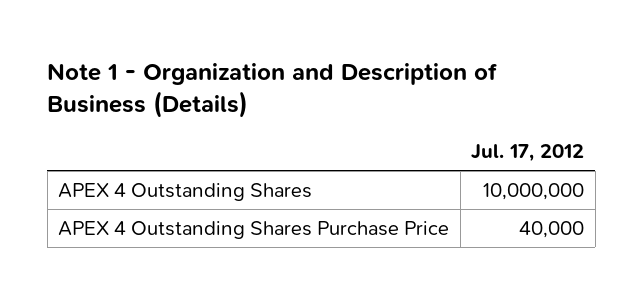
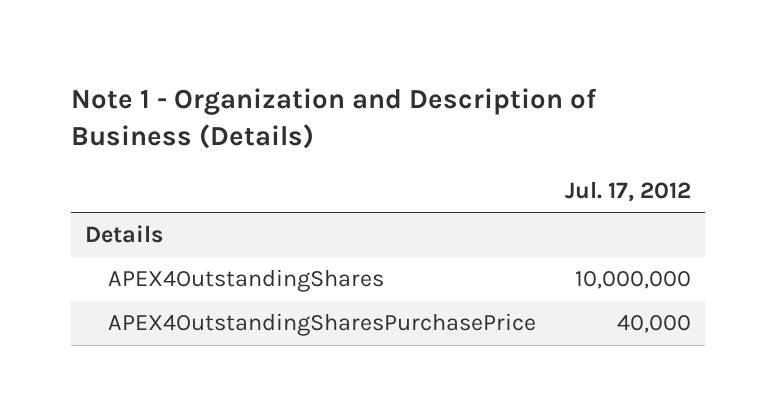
none -> [85,225,164,244] Details
[58,183,313,202] APEX 4 Outstanding Shares -> [108,269,385,293] APEX4OutstandingShares
[58,221,450,240] APEX 4 Outstanding Shares Purchase Price -> [108,313,537,337] APEX4OutstandingSharesPurchasePrice

